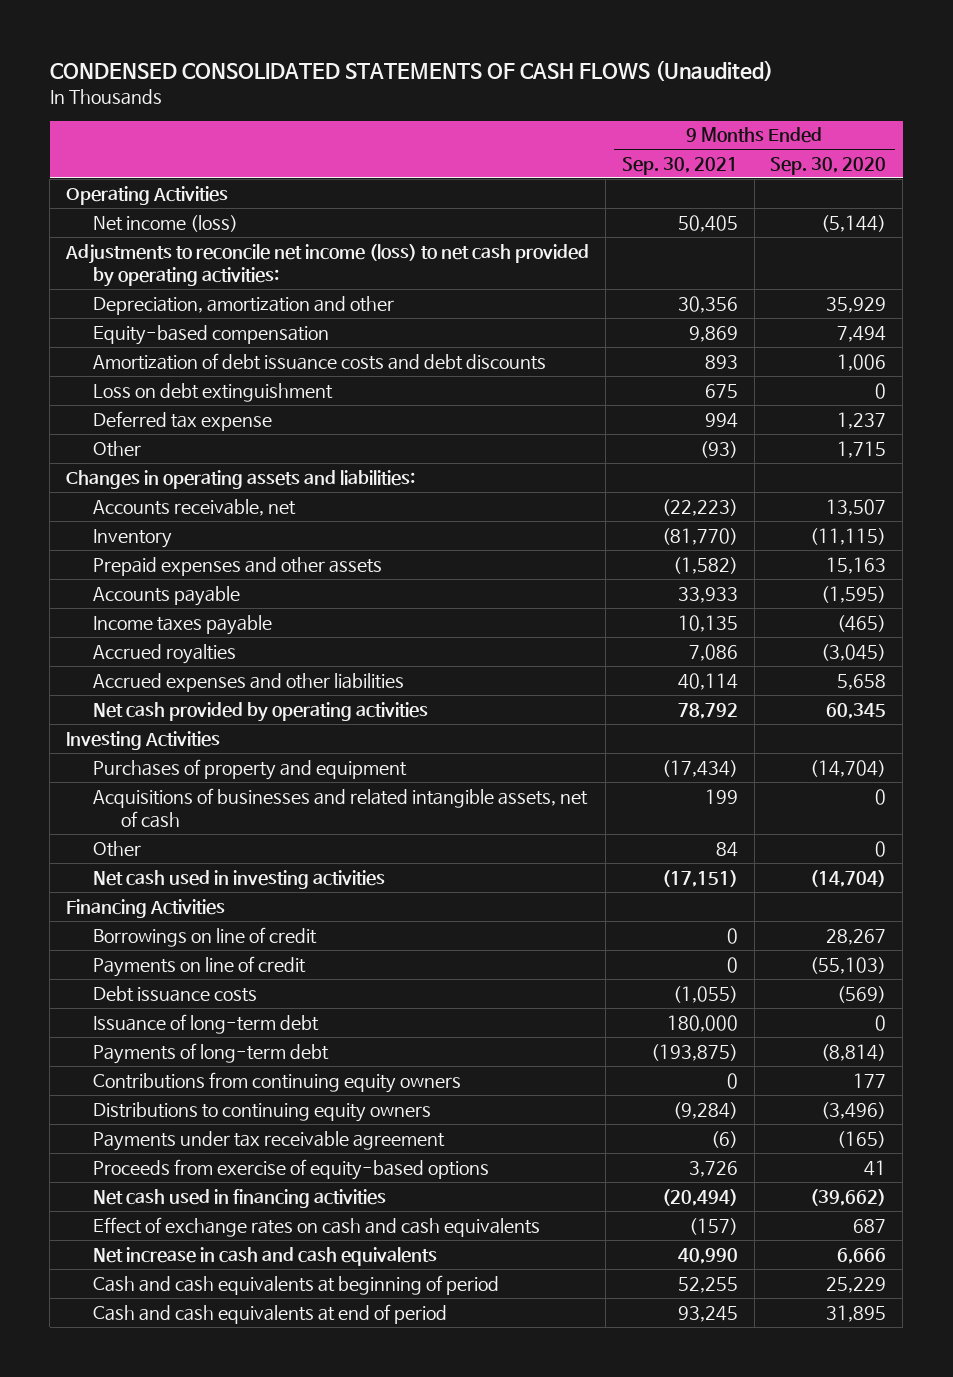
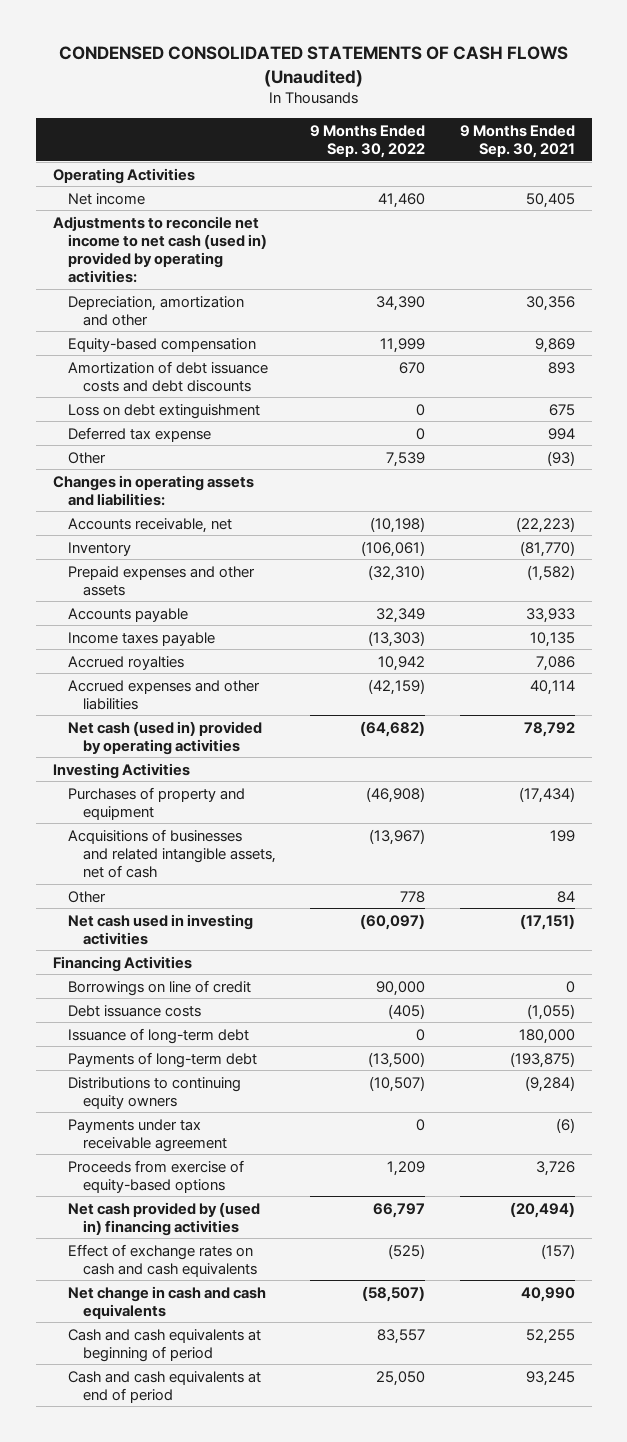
[770,157,887,176] Sep. 30, 2020 -> none
none -> [310,124,426,159] 9 Months Ended Sep. 30, 2022
[93,214,239,232] Net income (loss) -> [67,192,145,205] Net income
[65,243,590,287] Adjustments to reconcile net income (loss) to net cash provided by operating activities: -> [52,215,267,284] Adjustments to reconcile net income to net cash (used in) provided by operating activities:
[93,701,429,722] Net cash provided by operating activities -> [67,720,262,755] Net cash (used in) provided by operating activities
[93,955,307,977] Payments on line of credit -> none
[93,1071,462,1093] Contributions from continuing equity owners -> none
[93,1188,387,1208] Net cash used in financing activities -> [67,1201,260,1236] Net cash provided by (used in) financing activities
[93,1246,438,1266] Net increase in cash and cash equivalents -> [67,1285,266,1319] Net change in cash and cash equivalents

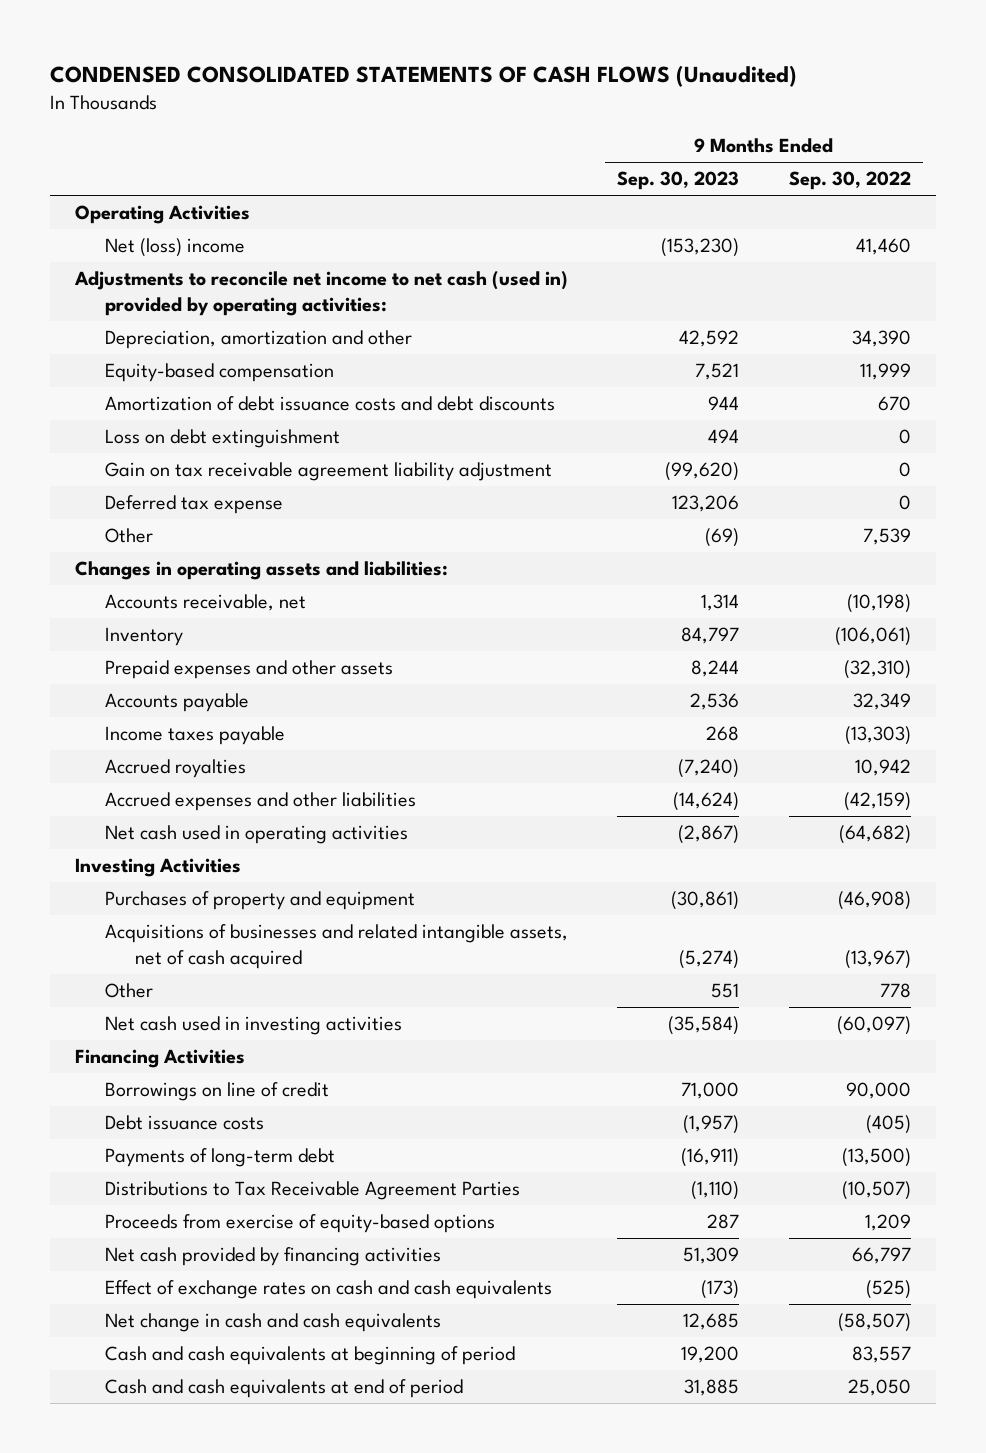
[459,124,575,159] 9 Months Ended Sep. 30, 2021 -> none
none -> [617,171,740,191] Sep. 30, 2023
[67,192,145,205] Net income -> [105,238,246,258] Net (loss) income
none -> [105,462,553,482] Gain on tax receivable agreement liability adjustment
[67,720,262,755] Net cash (used in) provided by operating activities -> [105,825,409,845] Net cash used in operating activities
[67,828,277,879] Acquisitions of businesses and related intangible assets, net of cash -> [105,924,569,970] Acquisitions of businesses and related intangible assets, net of cash acquired
[67,1027,249,1044] Issuance of long-term debt -> none
[67,1118,228,1152] Payments under tax receivable agreement -> none
[67,1076,241,1109] Distributions to continuing equity owners -> [105,1181,521,1201] Distributions to Tax Receivable Agreement Parties
[67,1201,260,1236] Net cash provided by (used in) financing activities -> [105,1247,442,1267] Net cash provided by financing activities

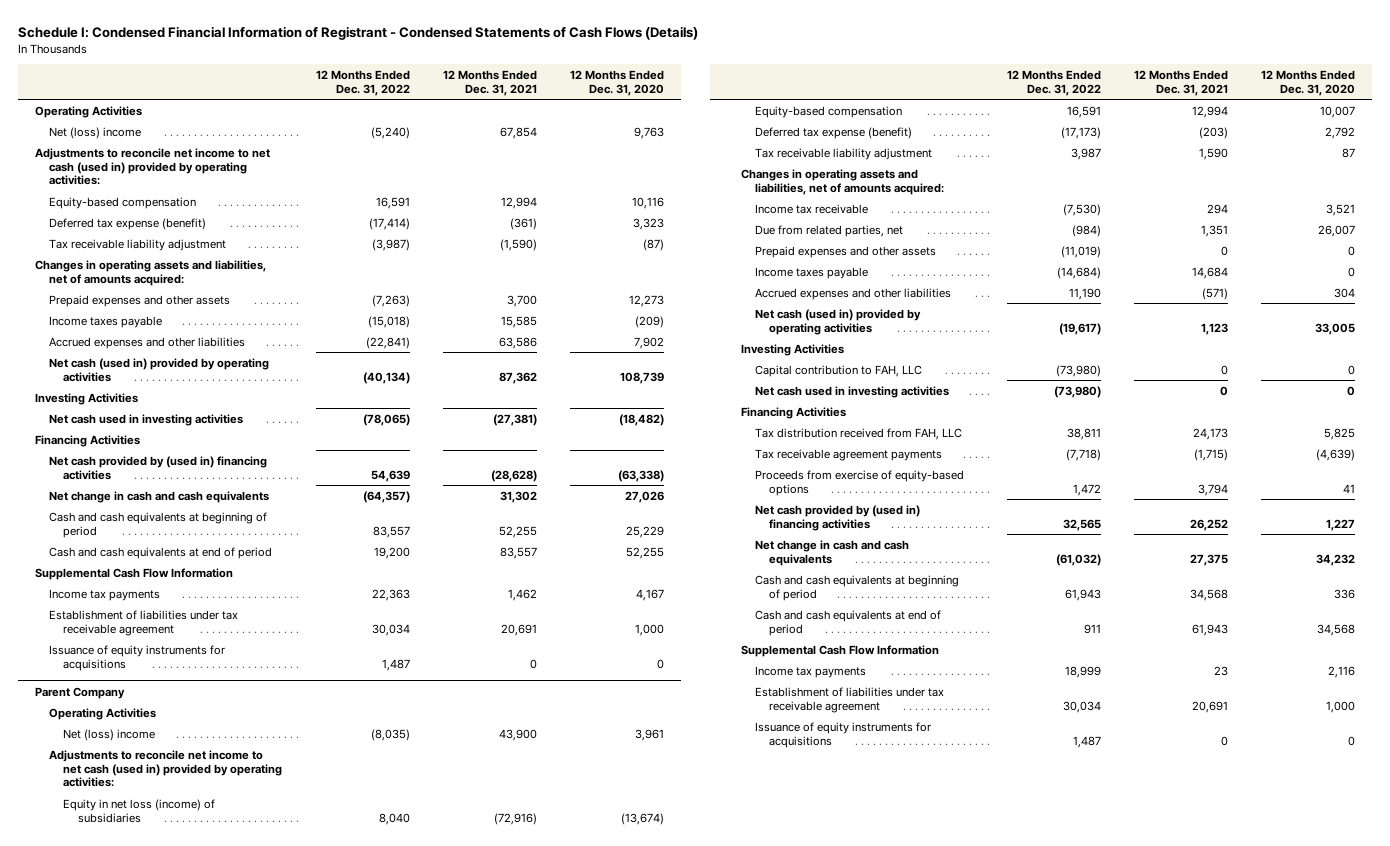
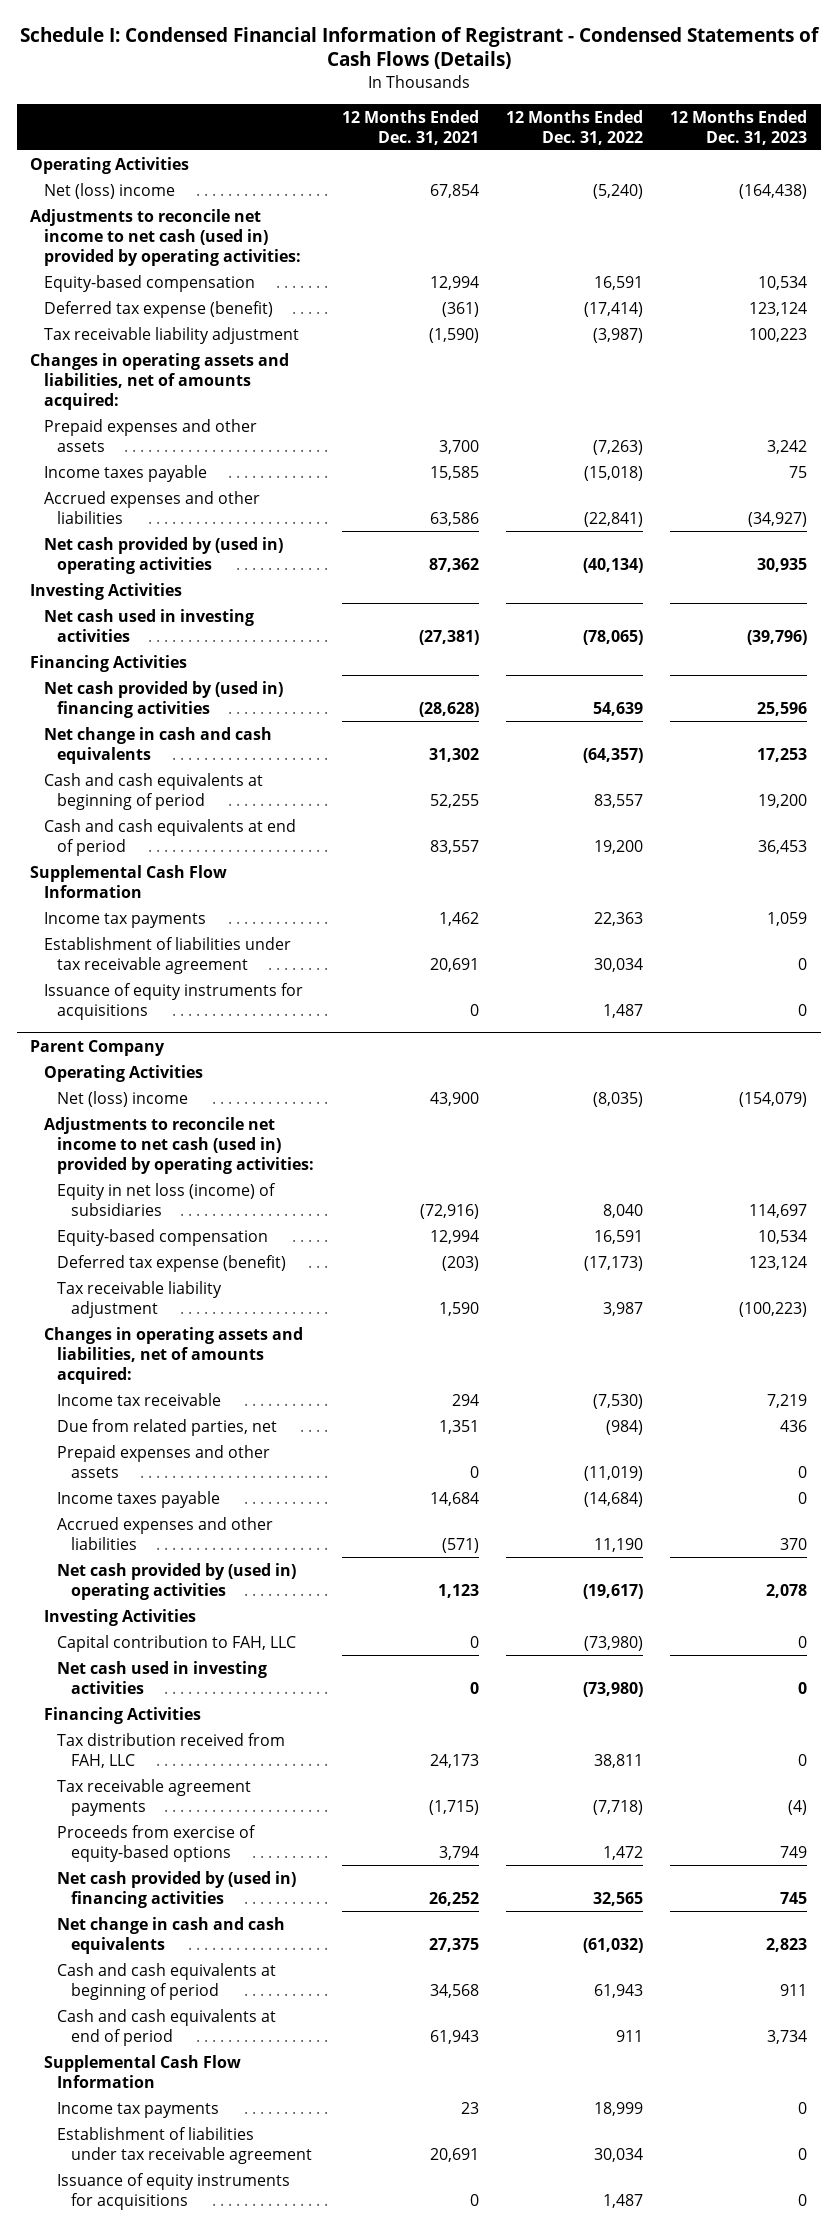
[569,70,664,96] 12 Months Ended Dec. 31, 2020 -> none
none -> [670,109,808,145] 12 Months Ended Dec. 31, 2023
[49,357,270,382] Net cash (used in) provided by operating activities -> [43,536,283,574] Net cash provided by (used in) operating activities
[754,308,921,335] Net cash (used in) provided by operating activities -> [57,1562,297,1600] Net cash provided by (used in) operating activities

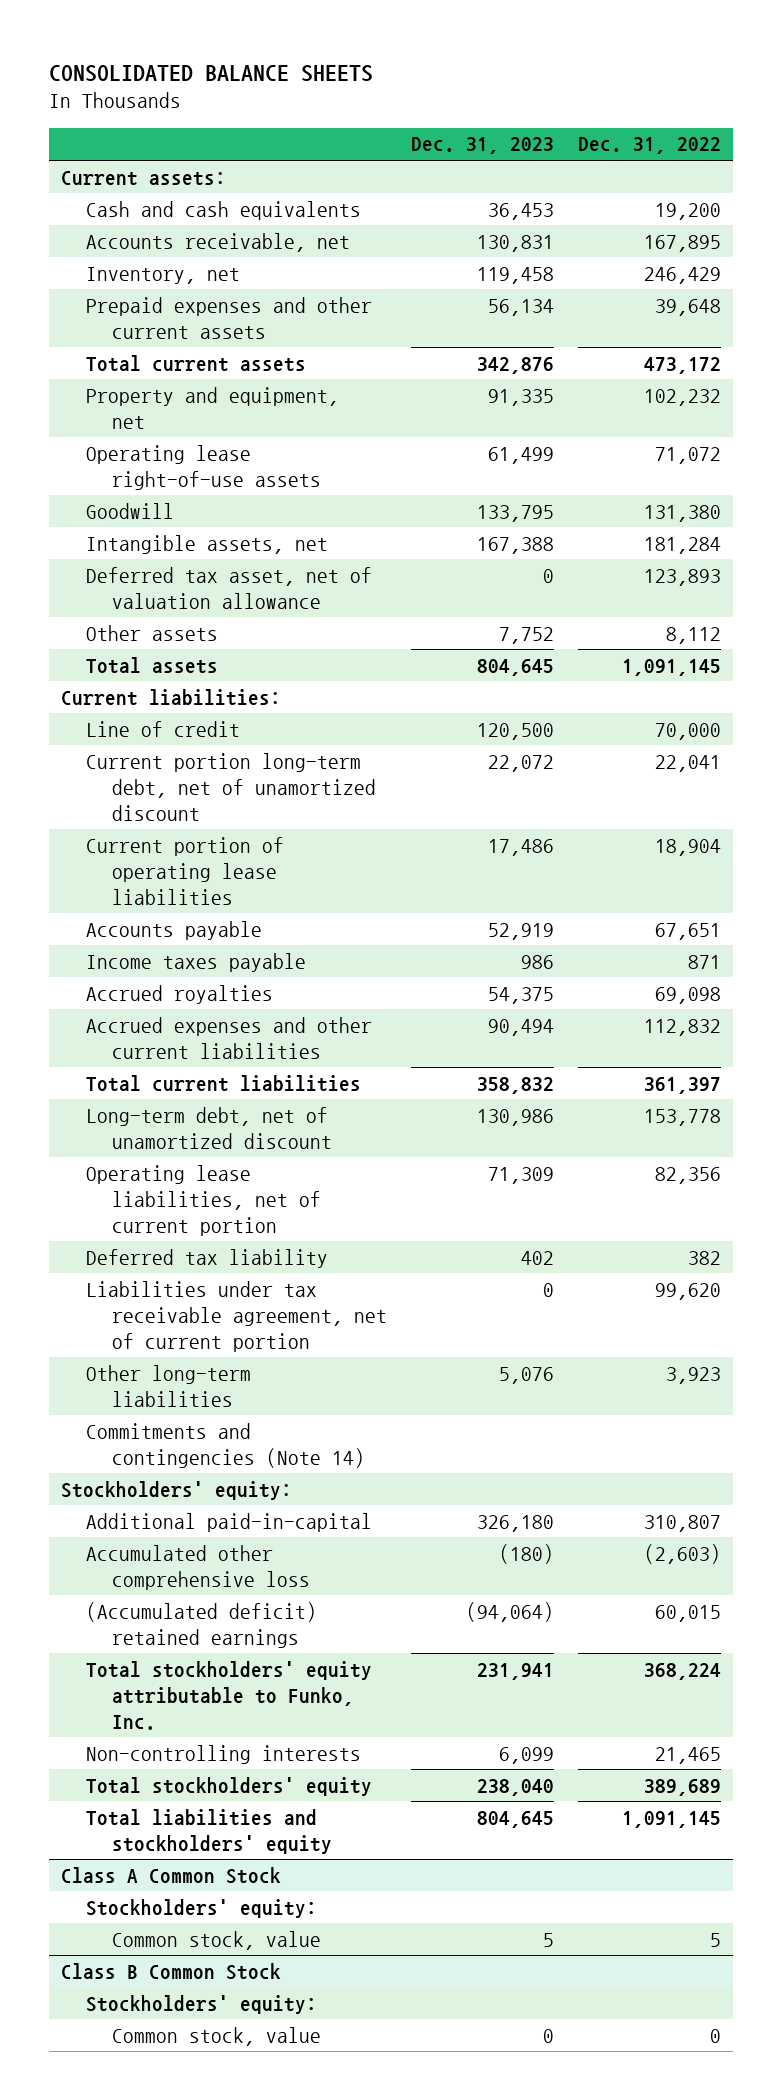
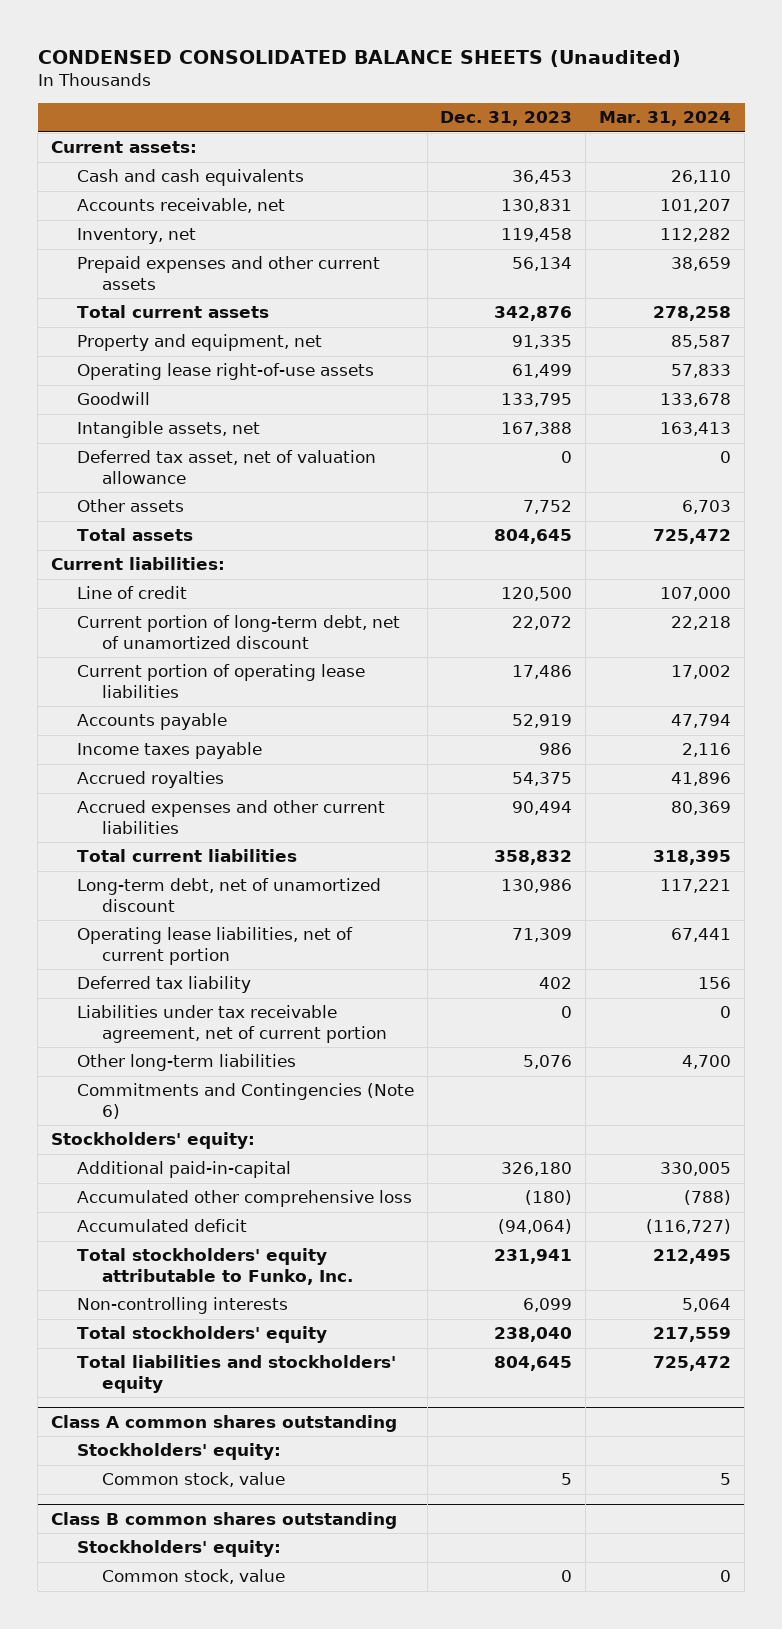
[48,65,373,83] CONSOLIDATED BALANCE SHEETS -> [37,49,681,67] CONDENSED CONSOLIDATED BALANCE SHEETS (Unaudited)
[578,137,722,155] Dec. 31, 2022 -> none
none -> [599,111,732,127] Mar. 31, 2024
[86,752,377,821] Current portion long-term debt, net of unamortized discount -> [76,615,400,649] Current portion of long-term debt, net of unamortized discount
[86,1422,366,1468] Commitments and contingencies (Note 14) -> [76,1083,414,1119] Commitments and Contingencies (Note 6)
[86,1601,318,1648] (Accumulated deficit) retained earnings -> [76,1219,247,1233] Accumulated deficit
[60,1866,281,1884] Class A Common Stock -> [50,1414,397,1432] Class A common shares outstanding
[60,1962,281,1980] Class B Common Stock -> [50,1511,397,1529] Class B common shares outstanding

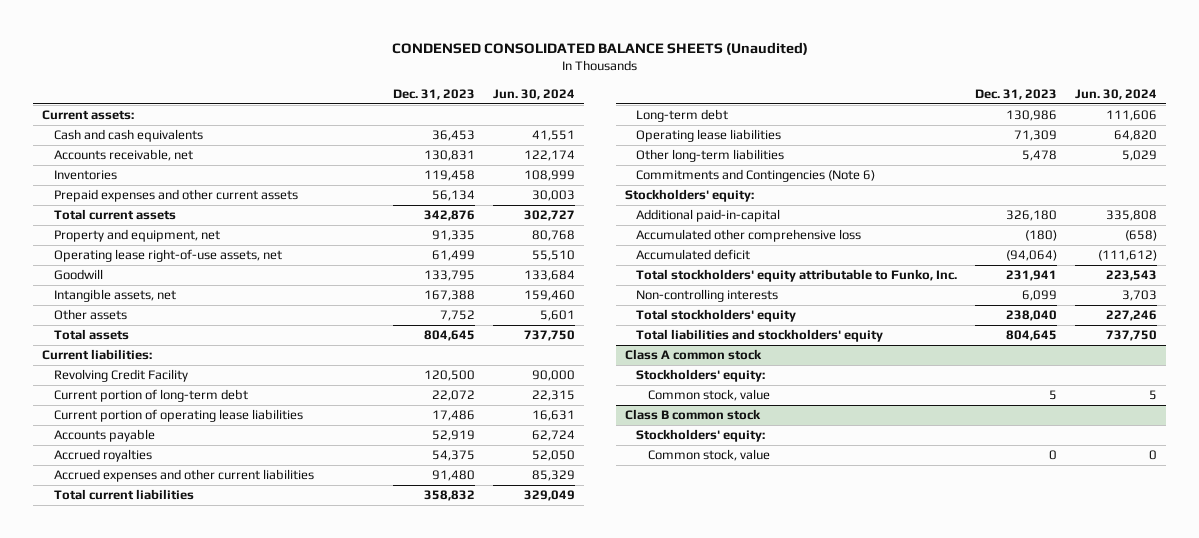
[599,111,732,127] Mar. 31, 2024 -> none
none -> [492,88,575,100] Jun. 30, 2024
[76,228,196,245] Inventory, net -> [53,170,117,181] Inventories
[76,363,374,381] Operating lease right-of-use assets -> [53,249,282,263] Operating lease right-of-use assets, net
[76,450,376,484] Deferred tax asset, net of valuation allowance -> none
[76,586,187,600] Line of credit -> [53,369,188,383] Revolving Credit Facility
[76,615,400,649] Current portion of long-term debt, net of unamortized discount -> [53,389,248,403] Current portion of long-term debt
[76,742,262,760] Income taxes payable -> none
[512,801,573,816] 90,494 -> [431,470,475,482] 91,480
[76,976,251,994] Deferred tax liability -> none
[76,1005,388,1043] Liabilities under tax receivable agreement, net of current portion -> none
[76,878,381,912] Long-term debt, net of unamortized discount -> [636,109,729,123] Long-term debt
[76,927,353,965] Operating lease liabilities, net of current portion -> [636,129,782,143] Operating lease liabilities
[523,1055,573,1070] 5,076 -> [1022,150,1058,162] 5,478
[50,1414,397,1432] Class A common shares outstanding -> [624,349,762,361] Class A common stock
[50,1511,397,1529] Class B common shares outstanding -> [624,409,761,421] Class B common stock

